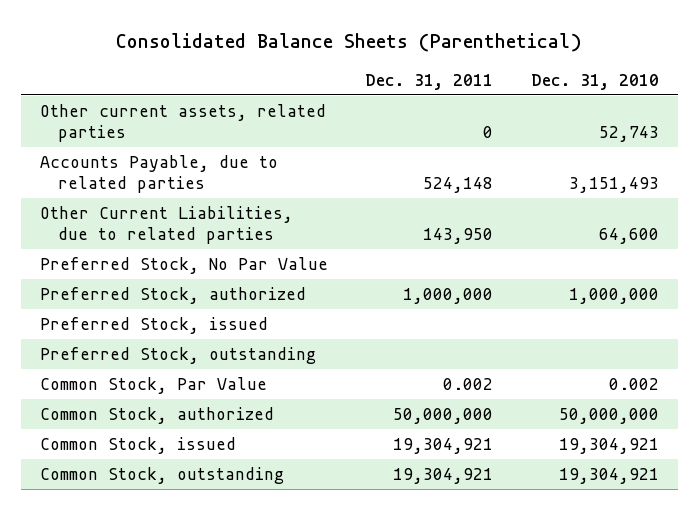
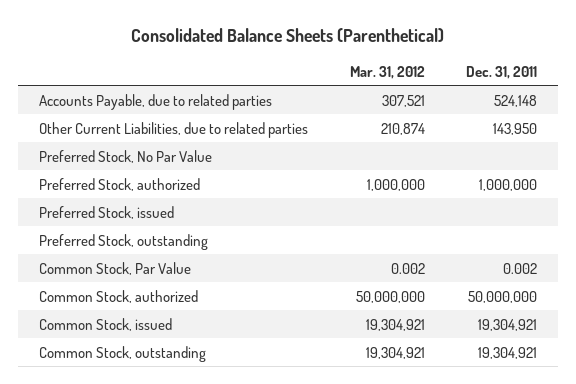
[530,74,659,91] Dec. 31, 2010 -> none
none -> [349,65,425,79] Mar. 31, 2012
[39,103,326,143] Other current assets, related parties -> none

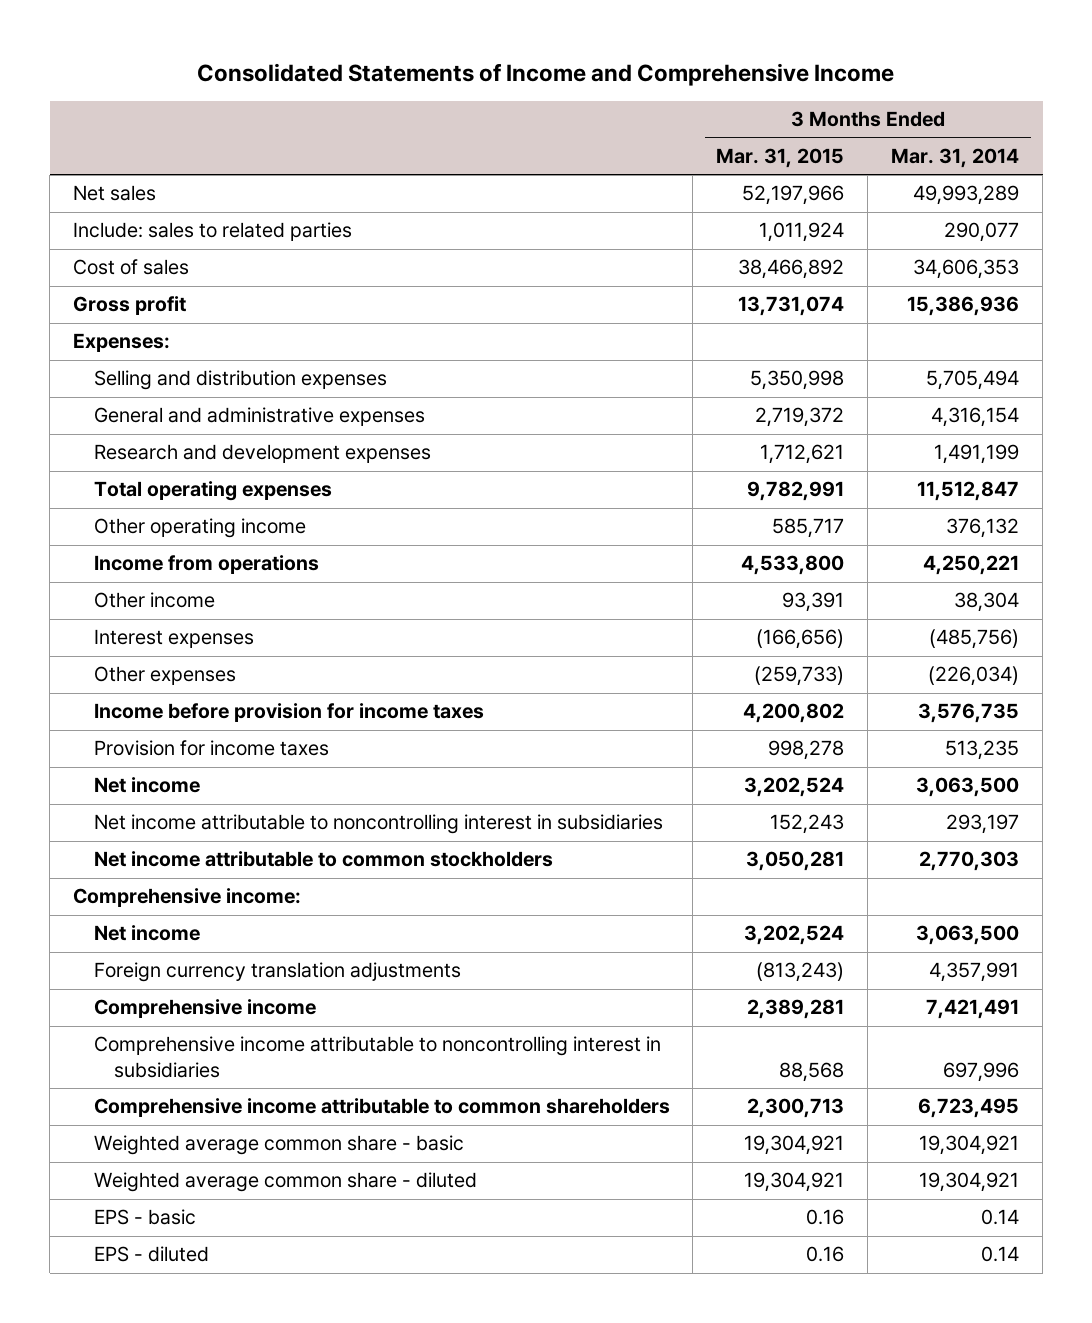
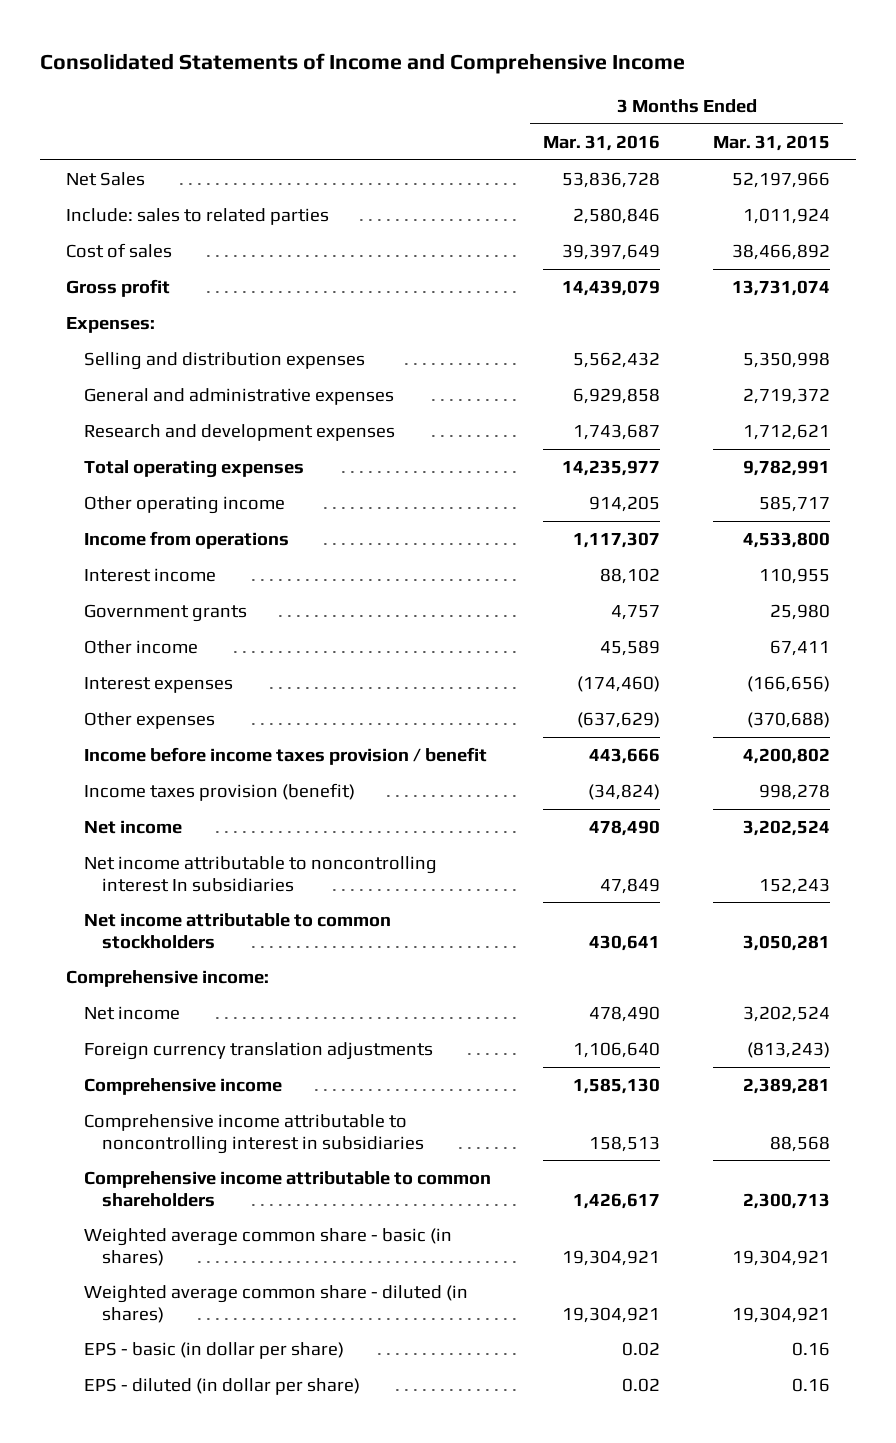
[891,148,1020,169] Mar. 31, 2014 -> none
none -> [543,134,661,151] Mar. 31, 2016
[73,185,157,202] Net sales -> [66,172,146,187] Net Sales
none -> [84,568,217,583] Interest income
none -> [84,604,248,623] Government grants
[782,592,845,613] 93,391 -> [769,640,830,657] 67,411
[754,666,845,687] (259,733) -> [746,712,830,729] (370,688)
[93,703,484,723] Income before provision for income taxes -> [84,747,488,766] Income before income taxes provision / benefit
[93,740,329,757] Provision for income taxes -> [84,783,356,802] Income taxes provision (benefit)
[93,814,663,835] Net income attributable to noncontrolling interest in subsidiaries -> [84,856,438,892] Net income attributable to noncontrolling interest In subsidiaries
[93,1135,464,1156] Weighted average common share - basic -> [84,1228,453,1266] Weighted average common share - basic (in shares)
[93,1172,477,1193] Weighted average common share - diluted -> [84,1285,469,1323] Weighted average common share - diluted (in shares)
[93,1209,196,1226] EPS - basic -> [84,1342,345,1360] EPS - basic (in dollar per share)
[93,1246,209,1263] EPS - diluted -> [84,1378,361,1396] EPS - diluted (in dollar per share)

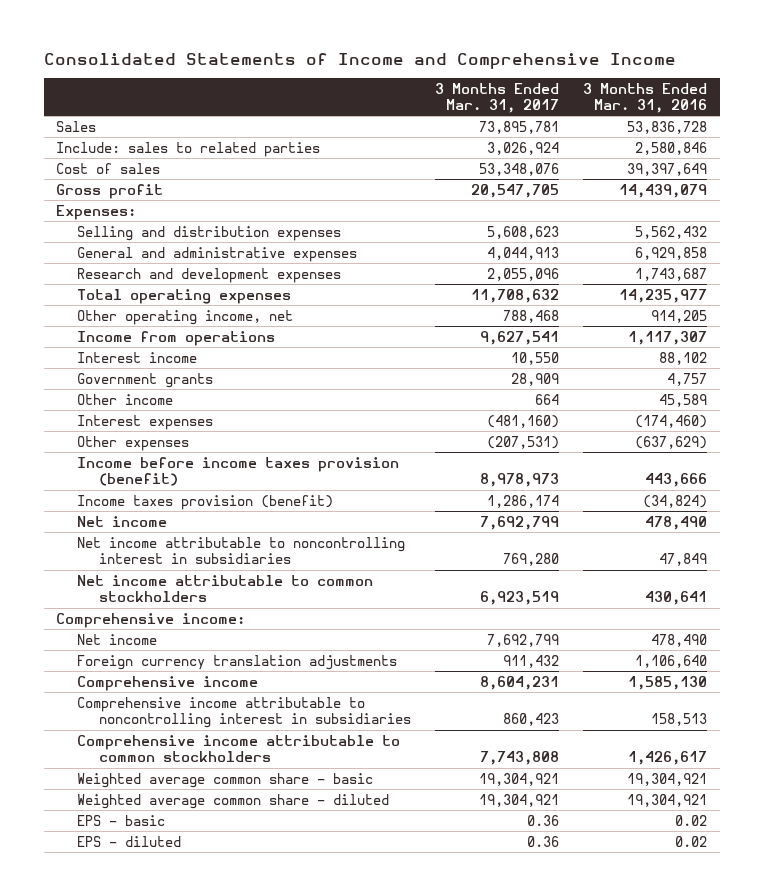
[712,134,830,151] Mar. 31, 2015 -> none
none -> [434,82,559,113] 3 Months Ended Mar. 31, 2017
[66,172,146,187] Net Sales -> [56,120,97,132] Sales
[84,496,286,515] Other operating income -> [77,309,294,325] Other operating income, net
[84,747,488,766] Income before income taxes provision / benefit -> [77,456,400,486] Income before income taxes provision (benefit)
[84,856,438,892] Net income attributable to noncontrolling interest In subsidiaries -> [77,536,406,564] Net income attributable to noncontrolling interest in subsidiaries
[84,1171,492,1207] Comprehensive income attributable to common shareholders -> [77,734,401,762] Comprehensive income attributable to common stockholders
[84,1228,453,1266] Weighted average common share - basic (in shares) -> [77,772,374,788] Weighted average common share - basic
[84,1285,469,1323] Weighted average common share - diluted (in shares) -> [77,793,390,809] Weighted average common share - diluted
[84,1342,345,1360] EPS - basic (in dollar per share) -> [77,814,166,826] EPS - basic
[84,1378,361,1396] EPS - diluted (in dollar per share) -> [77,835,182,847] EPS - diluted

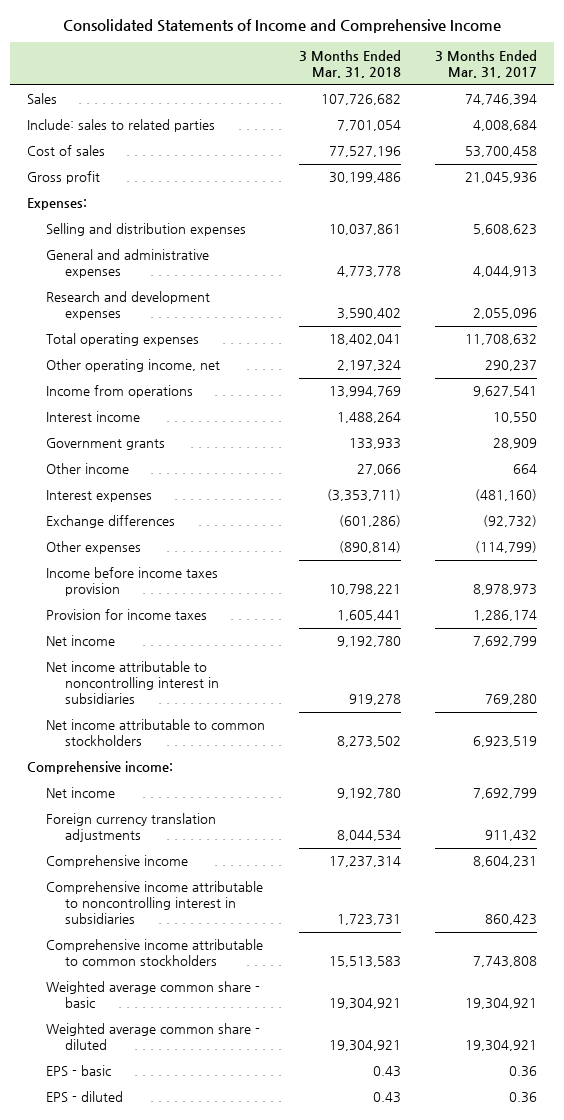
[583,82,708,113] 3 Months Ended Mar. 31, 2016 -> none
none -> [299,49,402,78] 3 Months Ended Mar. 31, 2018
[478,120,559,134] 73,895,781 -> [465,94,538,106] 74,746,394
[486,141,559,155] 3,026,924 -> [473,120,538,132] 4,008,684
[478,162,559,176] 53,348,076 -> [465,146,538,158] 53,700,458
[470,183,559,198] 20,547,705 -> [465,172,538,184] 21,045,936
[502,309,559,323] 788,468 -> [485,360,538,372] 290,237
none -> [46,515,176,529] Exchange differences
[486,435,559,449] (207,531) -> [475,541,538,554] (114,799)
[77,456,400,486] Income before income taxes provision (benefit) -> [46,567,219,597] Income before income taxes provision
[77,494,334,510] Income taxes provision (benefit) -> [46,609,208,621] Provision for income taxes

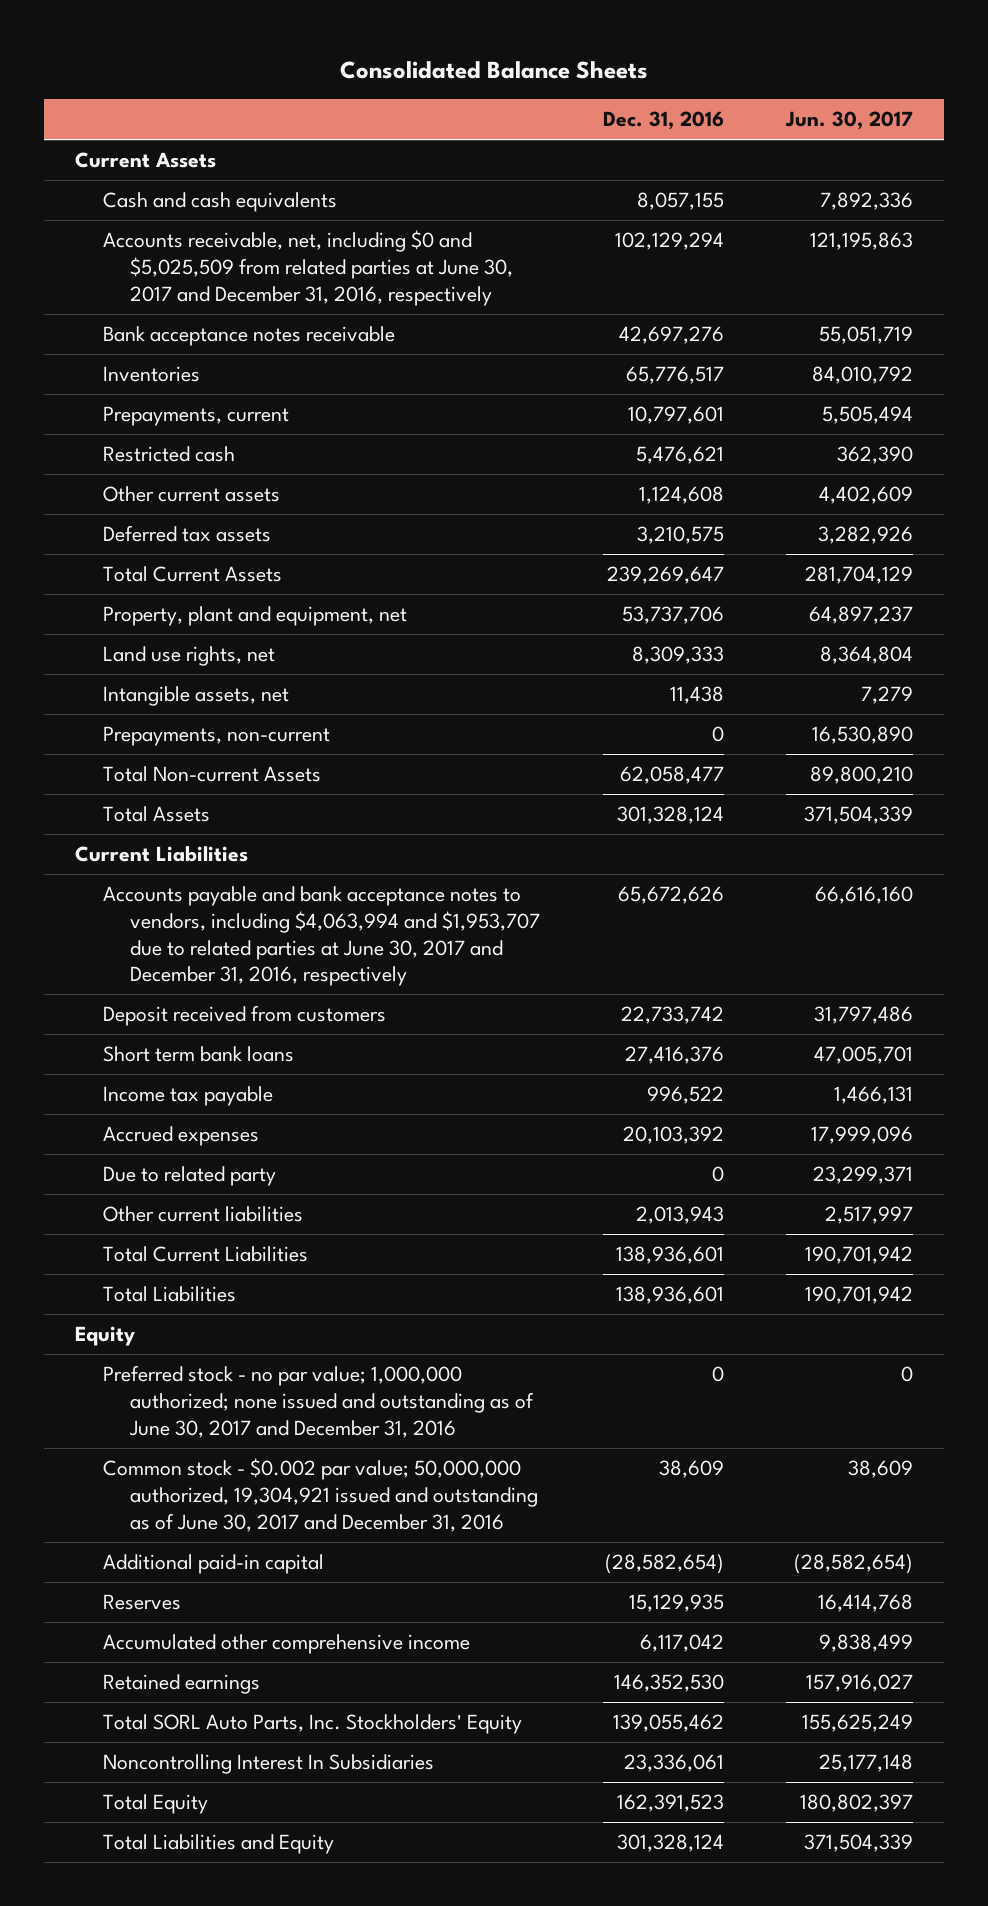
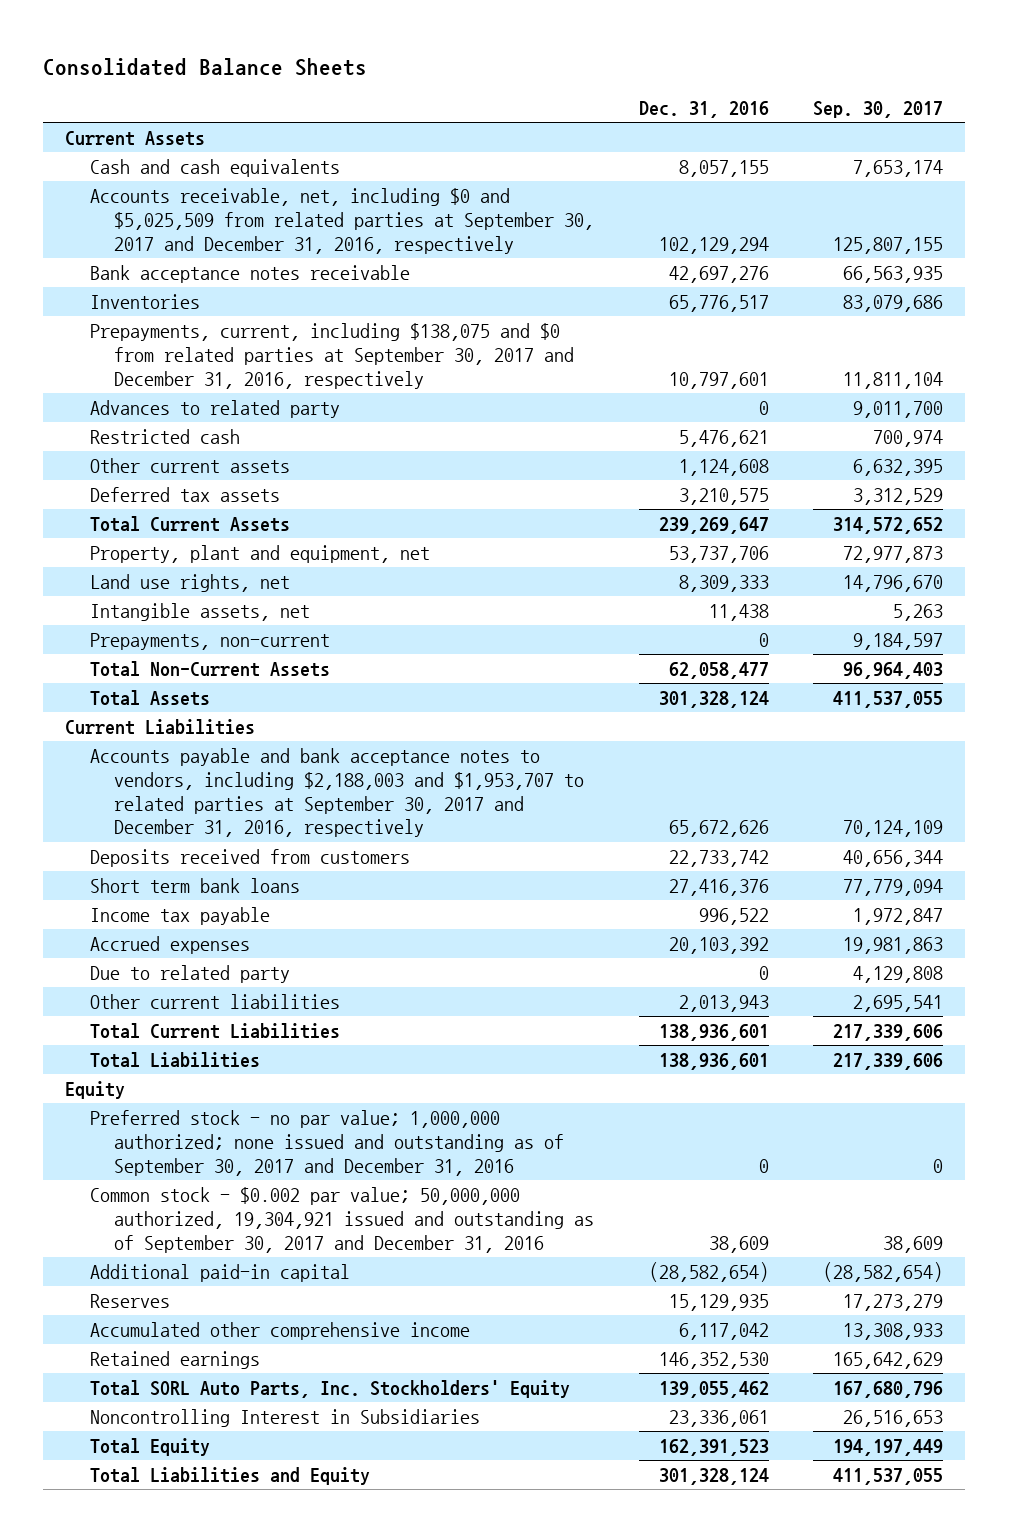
[784,111,913,131] Jun. 30, 2017 -> none
none -> [813,101,944,119] Sep. 30, 2017
[102,230,514,306] Accounts receivable, net, including $0 and $5,025,509 from related parties at June 30, 2017 and December 31, 2016, respectively -> [89,187,595,254] Accounts receivable, net, including $0 and $5,025,509 from related parties at September 30, 2017 and December 31, 2016, respectively
[102,406,289,427] Prepayments, current -> [89,322,575,389] Prepayments, current, including $138,075 and $0 from related parties at September 30, 2017 and December 31, 2016, respectively
none -> [89,399,340,418] Advances to related party
[102,766,321,783] Total Non-current Assets -> [89,660,330,677] Total Non-Current Assets
[102,886,541,987] Accounts payable and bank acceptance notes to vendors, including $4,063,994 and $1,953,707 due to related parties at June 30, 2017 and December 31, 2016, respectively -> [89,747,585,838] Accounts payable and bank acceptance notes to vendors, including $2,188,003 and $1,953,707 to related parties at September 30, 2017 and December 31, 2016, respectively
[102,1005,386,1027] Deposit received from customers -> [89,848,410,867] Deposits received from customers
[102,1365,535,1438] Preferred stock - no par value; 1,000,000 authorized; none issued and outstanding as of June 30, 2017 and December 31, 2016 -> [89,1109,565,1176] Preferred stock - no par value; 1,000,000 authorized; none issued and outstanding as of September 30, 2017 and December 31, 2016
[102,1458,539,1532] Common stock - $0.002 par value; 50,000,000 authorized, 19,304,921 issued and outstanding as of June 30, 2017 and December 31, 2016 -> [89,1186,595,1253] Common stock - $0.002 par value; 50,000,000 authorized, 19,304,921 issued and outstanding as of September 30, 2017 and December 31, 2016
[102,1754,434,1775] Noncontrolling Interest In Subsidiaries -> [89,1408,480,1427] Noncontrolling Interest in Subsidiaries

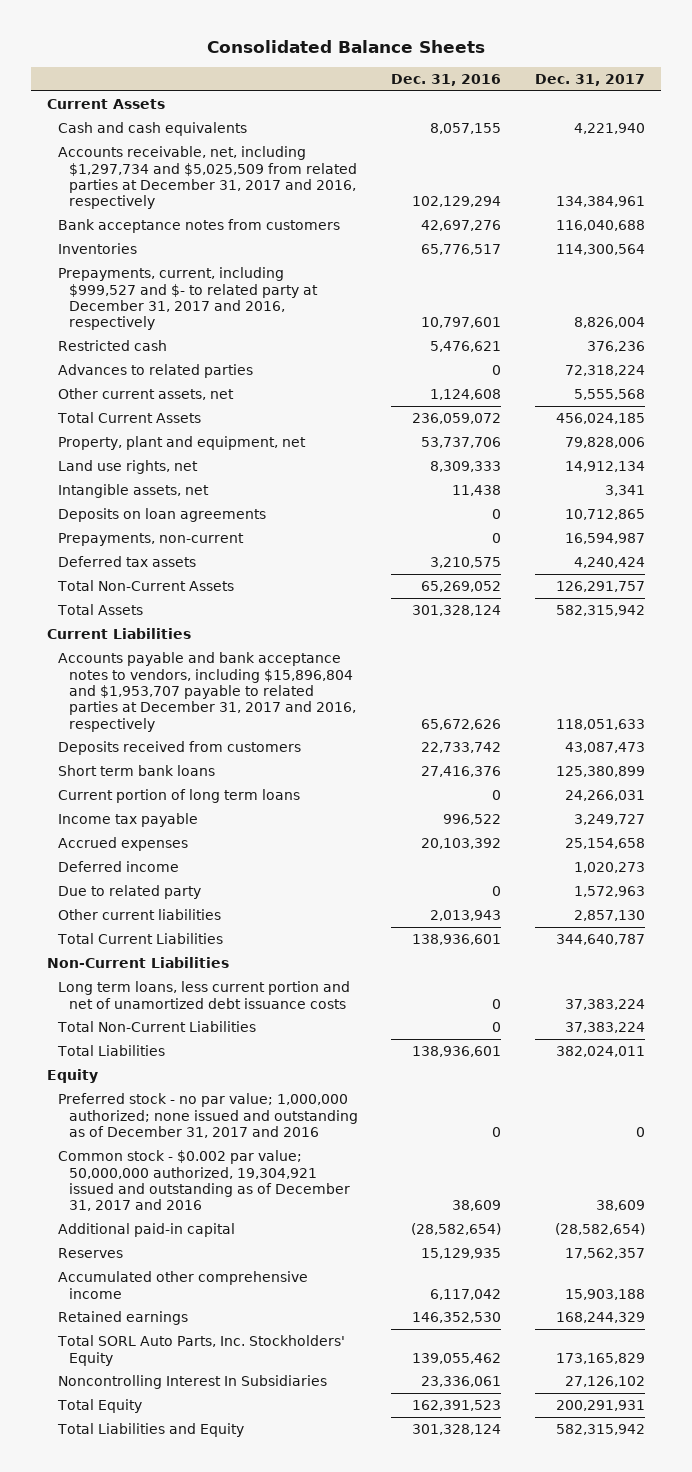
[813,101,944,119] Sep. 30, 2017 -> none
none -> [534,73,645,86] Dec. 31, 2017
[89,187,595,254] Accounts receivable, net, including $0 and $5,025,509 from related parties at September 30, 2017 and December 31, 2016, respectively -> [58,146,358,210] Accounts receivable, net, including $1,297,734 and $5,025,509 from related parties at December 31, 2017 and 2016, respectively
[89,264,410,283] Bank acceptance notes receivable -> [58,219,341,234] Bank acceptance notes from customers
[89,399,340,418] Advances to related party -> none
[89,322,575,389] Prepayments, current, including $138,075 and $0 from related parties at September 30, 2017 and December 31, 2016, respectively -> [58,267,319,331] Prepayments, current, including $999,527 and $- to related party at December 31, 2017 and 2016, respectively
none -> [58,364,254,379] Advances to related parties
[89,457,290,473] Other current assets -> [58,388,235,401] Other current assets, net
[658,516,769,534] 239,269,647 -> [412,413,502,425] 236,059,072
none -> [58,508,267,523] Deposits on loan agreements
[89,486,280,502] Deferred tax assets -> [58,556,197,568] Deferred tax assets
[668,661,769,679] 62,058,477 -> [421,581,502,593] 65,269,052
[89,747,585,838] Accounts payable and bank acceptance notes to vendors, including $2,188,003 and $1,953,707 to related parties at September 30, 2017 and December 31, 2016, respectively -> [58,652,357,732] Accounts payable and bank acceptance notes to vendors, including $15,896,804 and $1,953,707 payable to related parties at December 31, 2017 and 2016, respectively
none -> [58,789,301,804] Current portion of long term loans
none -> [58,861,180,873] Deferred income
none -> [47,957,230,969] Non-Current Liabilities
none -> [58,981,351,1009] Long term loans, less current portion and net of unamortized debt issuance costs
none -> [57,1021,257,1033] Total Non-Current Liabilities
[89,1109,565,1176] Preferred stock - no par value; 1,000,000 authorized; none issued and outstanding as of September 30, 2017 and December 31, 2016 -> [58,1093,359,1138] Preferred stock - no par value; 1,000,000 authorized; none issued and outstanding as of December 31, 2017 and 2016
[89,1186,595,1253] Common stock - $0.002 par value; 50,000,000 authorized, 19,304,921 issued and outstanding as of September 30, 2017 and December 31, 2016 -> [58,1150,351,1212] Common stock - $0.002 par value; 50,000,000 authorized, 19,304,921 issued and outstanding as of December 31, 2017 and 2016
[89,1408,480,1427] Noncontrolling Interest in Subsidiaries -> [58,1375,328,1390] Noncontrolling Interest In Subsidiaries

